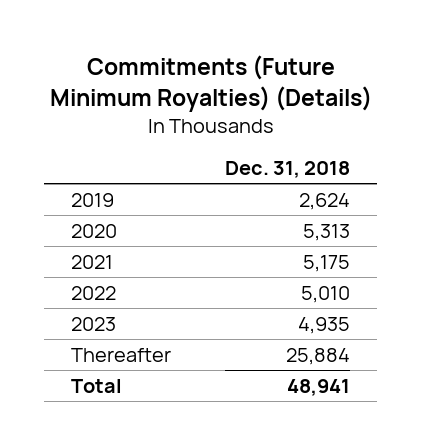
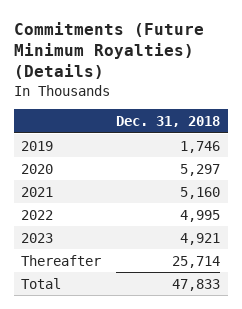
[299,192,351,210] 2,624 -> [180,140,221,153] 1,746
[303,223,351,241] 5,313 -> [180,163,221,176] 5,297
[303,254,351,272] 5,175 -> [180,186,221,199] 5,160
[301,285,351,303] 5,010 -> [180,209,221,222] 4,995
[298,316,351,334] 4,935 -> [180,232,221,245] 4,921
[286,347,351,365] 25,884 -> [172,255,221,268] 25,714
[287,378,351,396] 48,941 -> [172,278,221,291] 47,833

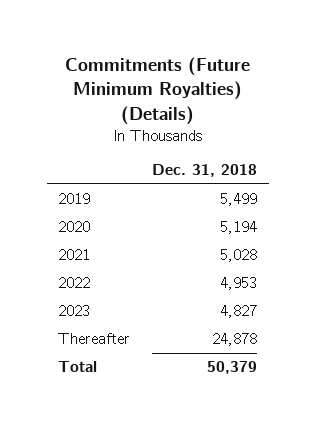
[180,140,221,153] 1,746 -> [220,193,258,207] 5,499
[180,163,221,176] 5,297 -> [220,221,258,235] 5,194
[180,186,221,199] 5,160 -> [220,249,258,263] 5,028
[180,209,221,222] 4,995 -> [220,277,258,291] 4,953
[180,232,221,245] 4,921 -> [220,305,258,319] 4,827
[172,255,221,268] 25,714 -> [212,333,258,347] 24,878
[172,278,221,291] 47,833 -> [207,361,258,375] 50,379

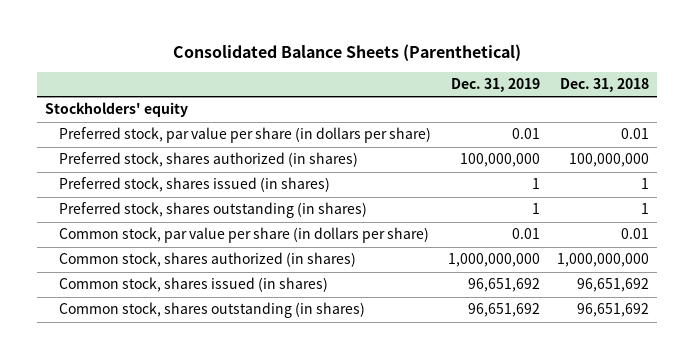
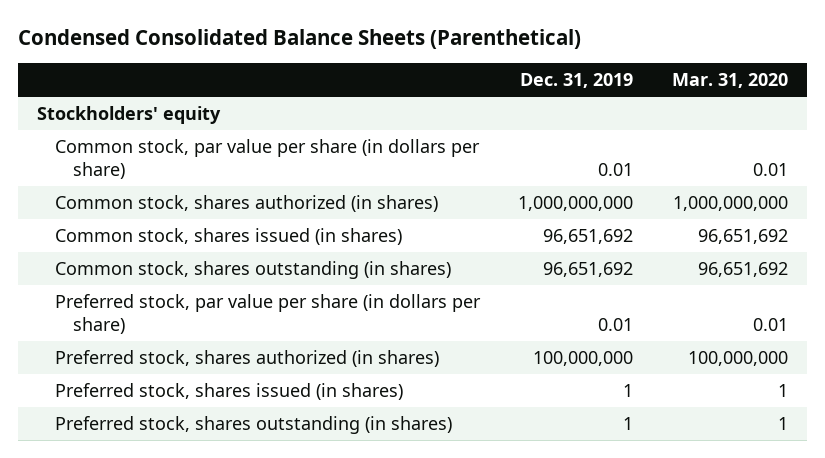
[173,43,522,61] Consolidated Balance Sheets (Parenthetical) -> [17,29,581,50] Condensed Consolidated Balance Sheets (Parenthetical)
[559,78,649,93] Dec. 31, 2018 -> none
none -> [672,73,789,89] Mar. 31, 2020
[59,127,432,144] Preferred stock, par value per share (in dollars per share) -> [54,294,481,335] Preferred stock, par value per share (in dollars per share)
[59,152,359,168] Preferred stock, shares authorized (in shares) -> [54,350,439,368] Preferred stock, shares authorized (in shares)
[59,177,331,193] Preferred stock, shares issued (in shares) -> [54,383,403,401] Preferred stock, shares issued (in shares)
[59,202,368,219] Preferred stock, shares outstanding (in shares) -> [54,416,452,435] Preferred stock, shares outstanding (in shares)

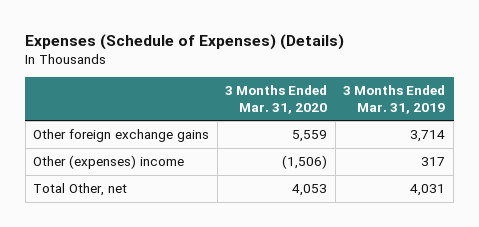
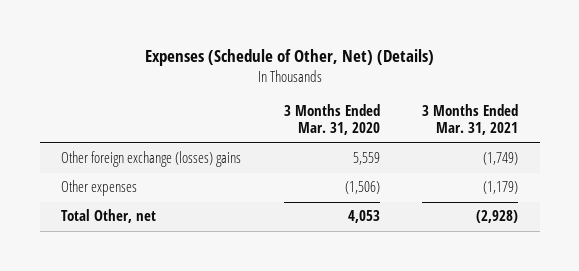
[25,33,345,50] Expenses (Schedule of Expenses) (Details) -> [144,49,434,67] Expenses (Schedule of Other, Net) (Details)
[343,85,446,114] 3 Months Ended Mar. 31, 2019 -> none
none -> [422,103,519,136] 3 Months Ended Mar. 31, 2021
[33,129,210,143] Other foreign exchange gains -> [61,151,242,168] Other foreign exchange (losses) gains
[33,155,185,170] Other (expenses) income -> [61,180,138,197] Other expenses

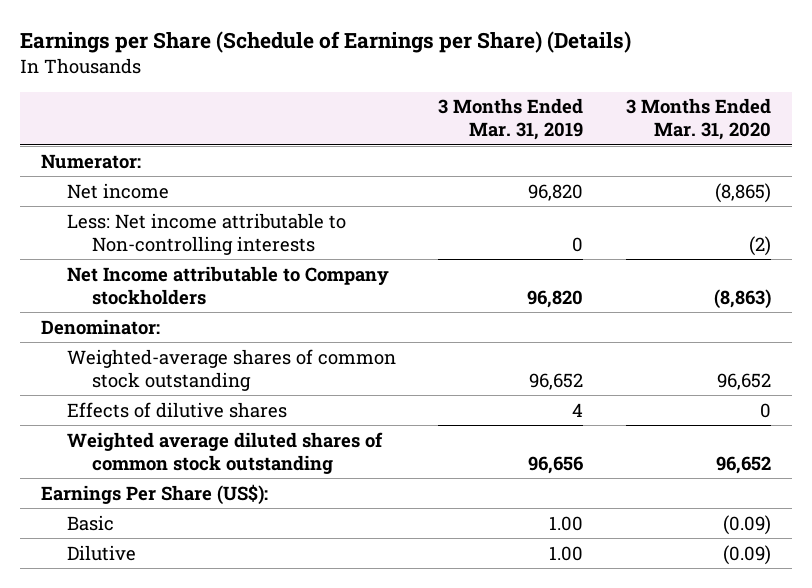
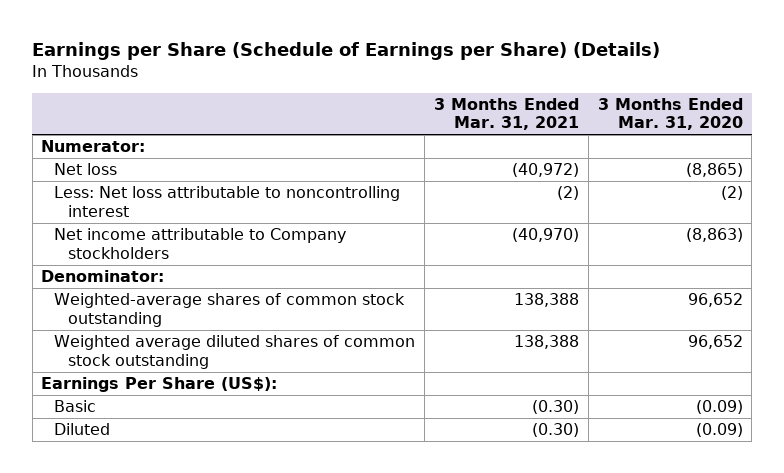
[438,98,584,141] 3 Months Ended Mar. 31, 2019 -> none
none -> [434,97,580,131] 3 Months Ended Mar. 31, 2021
[66,182,169,199] Net income -> [54,163,118,176] Net loss
[66,212,346,255] Less: Net income attributable to Non-controlling interests -> [54,186,401,217] Less: Net loss attributable to noncontrolling interest
[66,265,389,305] Net Income attributable to Company stockholders -> [54,228,347,259] Net income attributable to Company stockholders
[66,401,287,418] Effects of dilutive shares -> none
[66,544,136,561] Dilutive -> [54,423,111,436] Diluted

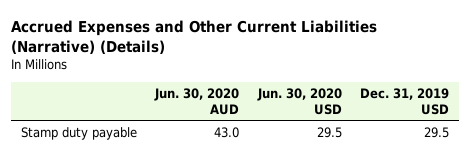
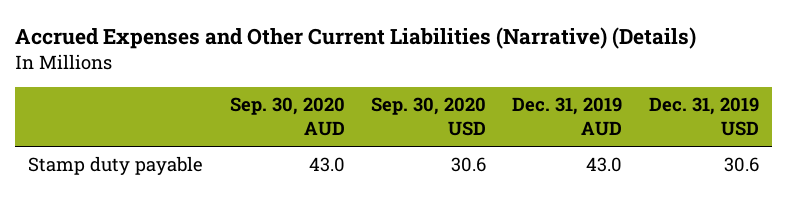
[154,87,240,116] Jun. 30, 2020 AUD -> none
[256,87,342,116] Jun. 30, 2020 USD -> none
none -> [229,97,345,137] Sep. 30, 2020 AUD
none -> [370,97,486,137] Sep. 30, 2020 USD
none -> [512,97,623,137] Dec. 31, 2019 AUD
[424,126,450,138] 29.5 -> [723,157,759,173] 30.6

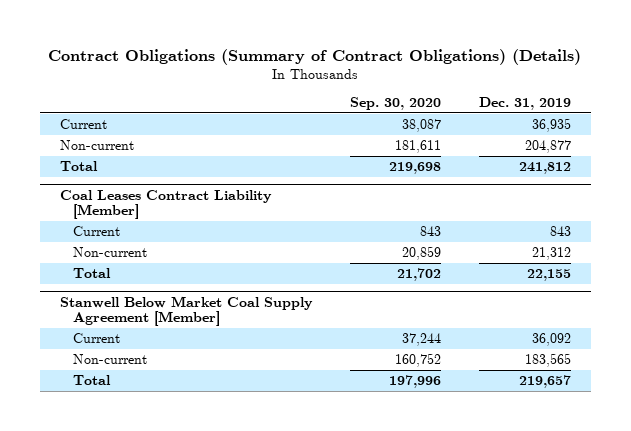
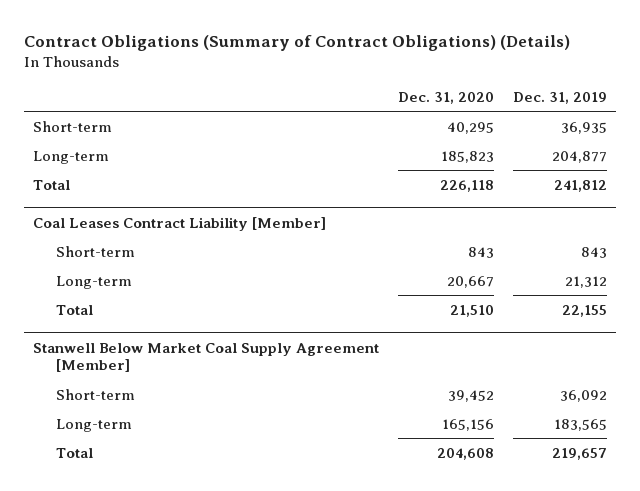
[349,97,441,111] Sep. 30, 2020 -> none
none -> [398,91,495,104] Dec. 31, 2020
[59,118,107,129] Current -> [33,120,113,132] Short-term
[59,139,134,150] Non-current -> [33,150,110,164] Long-term
[73,225,121,236] Current -> [56,245,136,257] Short-term
[73,246,148,257] Non-current -> [56,275,133,289] Long-term
[73,332,121,343] Current -> [56,388,136,400] Short-term
[73,353,148,364] Non-current -> [56,418,133,432] Long-term

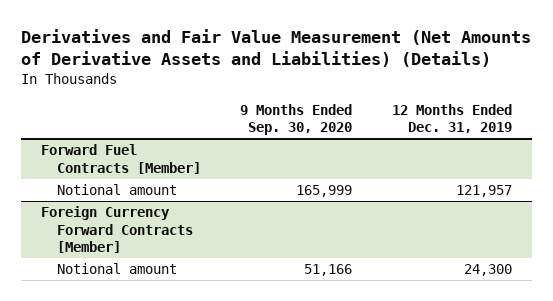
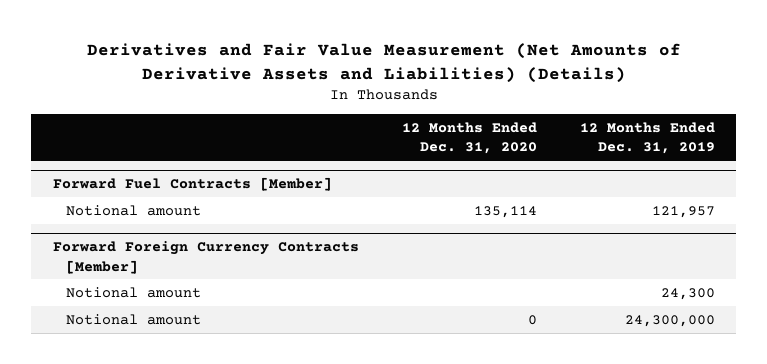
[240,103,353,136] 9 Months Ended Sep. 30, 2020 -> none
none -> [401,122,537,155] 12 Months Ended Dec. 31, 2020
[40,206,193,254] Foreign Currency Forward Contracts [Member] -> [52,241,359,274] Forward Foreign Currency Contracts [Member]
none -> [66,313,202,325] Notional amount

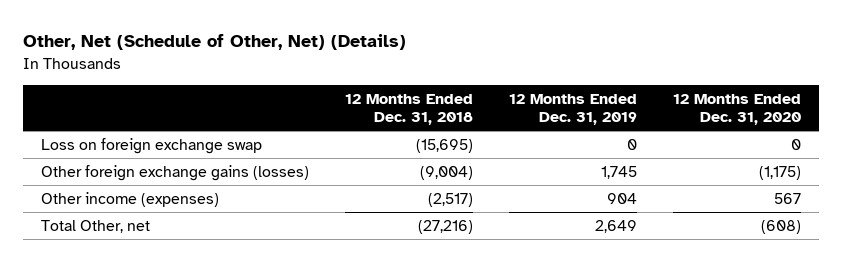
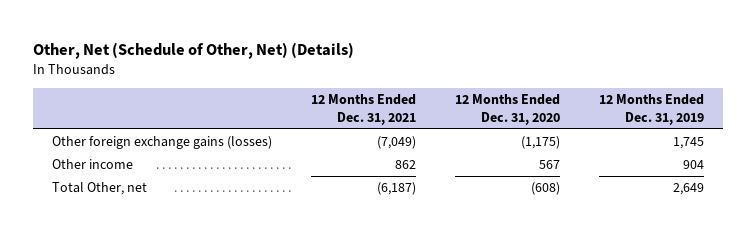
[344,93,473,126] 12 Months Ended Dec. 31, 2018 -> none
none -> [310,94,416,126] 12 Months Ended Dec. 31, 2021
[40,137,262,154] Loss on foreign exchange swap -> none
[40,191,219,207] Other income (expenses) -> [52,159,134,170] Other income

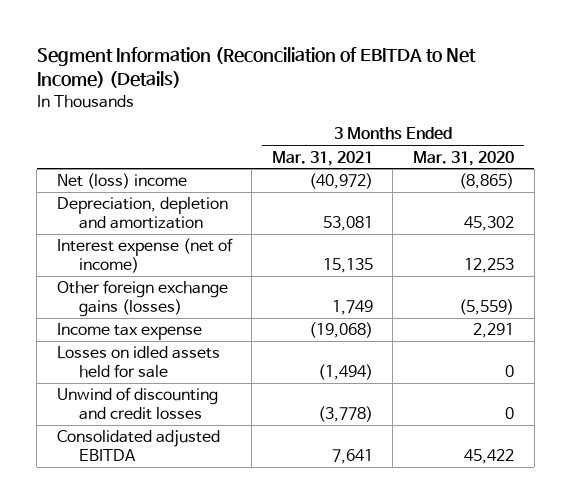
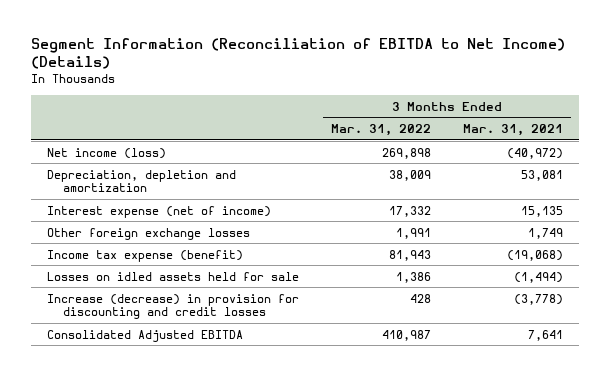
[413,150,515,166] Mar. 31, 2020 -> none
none -> [331,123,432,136] Mar. 31, 2022
[56,173,187,190] Net (loss) income -> [47,147,167,159] Net income (loss)
[56,280,228,317] Other foreign exchange gains (losses) -> [47,227,251,240] Other foreign exchange losses
[56,323,202,341] Income tax expense -> [47,249,244,262] Income tax expense (benefit)
[56,387,218,420] Unwind of discounting and credit losses -> [47,293,300,320] Increase (decrease) in provision for discounting and credit losses
[56,430,220,461] Consolidated adjusted EBITDA -> [47,329,244,342] Consolidated Adjusted EBITDA

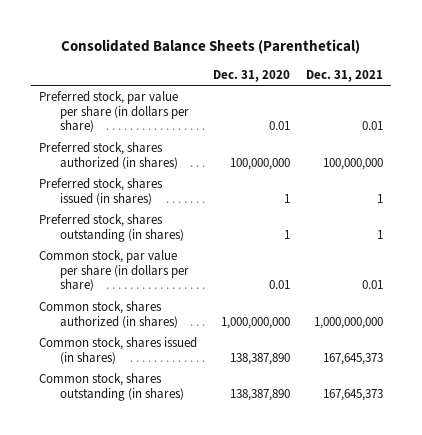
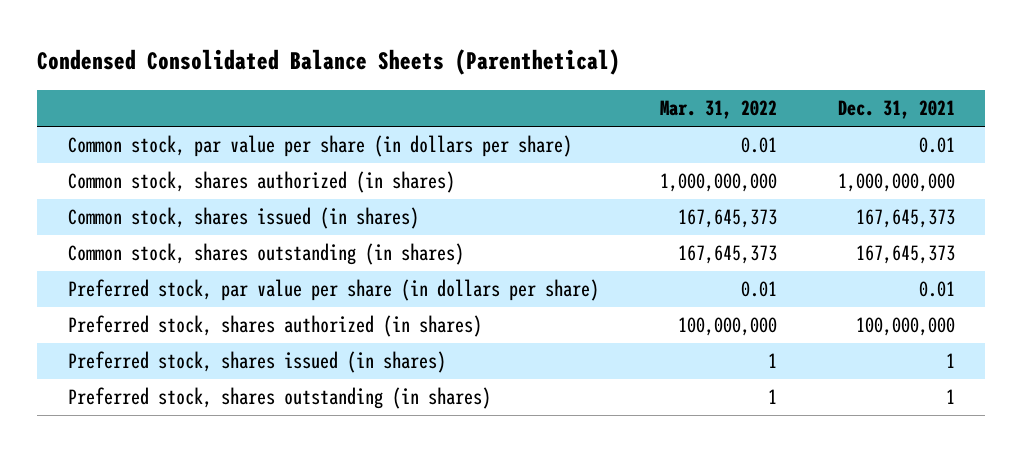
[61,39,361,55] Consolidated Balance Sheets (Parenthetical) -> [37,49,621,76] Condensed Consolidated Balance Sheets (Parenthetical)
[213,69,291,82] Dec. 31, 2020 -> none
none -> [659,100,777,120] Mar. 31, 2022
[39,90,189,133] Preferred stock, par value per share (in dollars per share) -> [67,279,599,302] Preferred stock, par value per share (in dollars per share)
[39,141,178,169] Preferred stock, shares authorized (in shares) -> [67,315,482,338] Preferred stock, shares authorized (in shares)
[39,177,164,205] Preferred stock, shares issued (in shares) -> [67,351,446,374] Preferred stock, shares issued (in shares)
[39,213,184,242] Preferred stock, shares outstanding (in shares) -> [67,387,491,410] Preferred stock, shares outstanding (in shares)

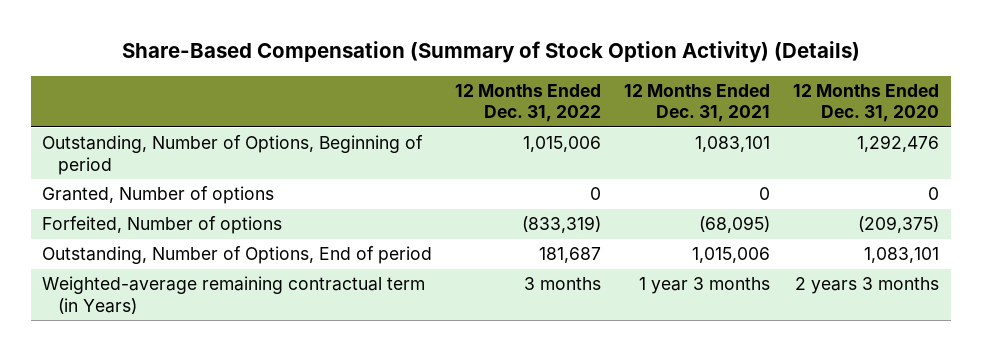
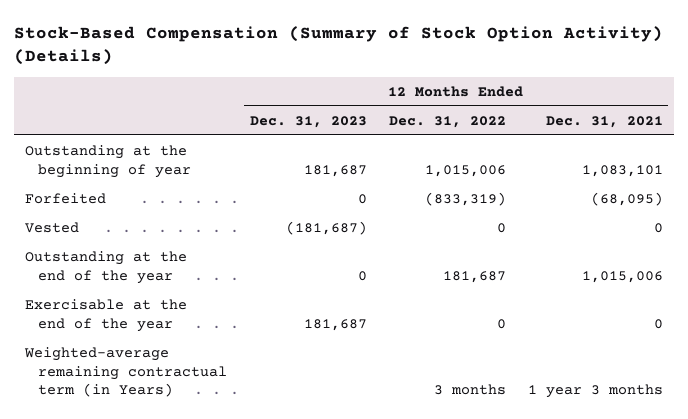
[121,40,860,63] Share-Based Compensation (Summary of Stock Option Activity) (Details) -> [14,25,664,66] Stock-Based Compensation (Summary of Stock Option Activity) (Details)
[793,84,940,123] 12 Months Ended Dec. 31, 2020 -> none
none -> [249,115,367,128] Dec. 31, 2023
[42,186,275,205] Granted, Number of options -> none
[42,135,424,175] Outstanding, Number of Options, Beginning of period -> [25,144,192,178] Outstanding at the beginning of year
[42,216,283,235] Forfeited, Number of options -> [25,192,107,204] Forfeited
none -> [25,221,80,233] Vested
[42,246,433,265] Outstanding, Number of Options, End of period -> [25,250,188,284] Outstanding at the end of the year
none -> [25,298,188,332] Exercisable at the end of the year

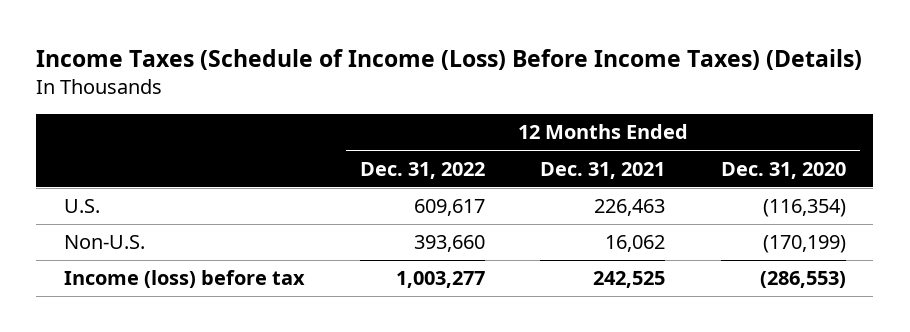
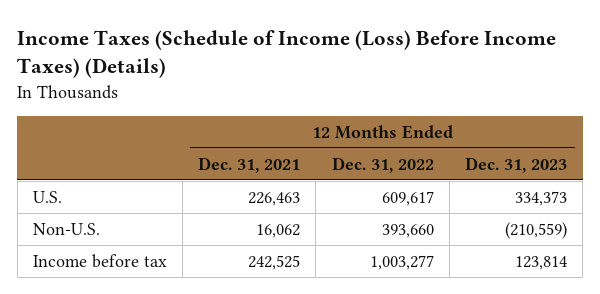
[720,161,846,179] Dec. 31, 2020 -> none
none -> [465,156,568,173] Dec. 31, 2023
[64,270,306,289] Income (loss) before tax -> [32,253,167,268] Income before tax

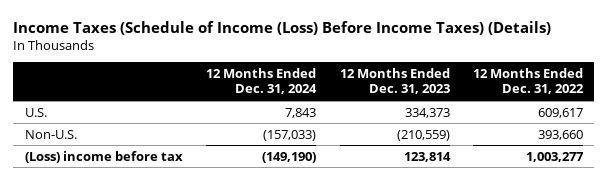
[198,156,301,173] Dec. 31, 2021 -> none
none -> [206,67,318,95] 12 Months Ended Dec. 31, 2024
[32,253,167,268] Income before tax -> [24,150,183,163] (Loss) income before tax

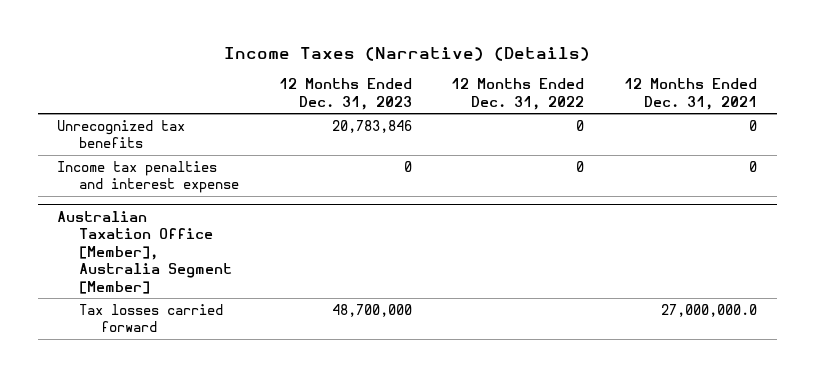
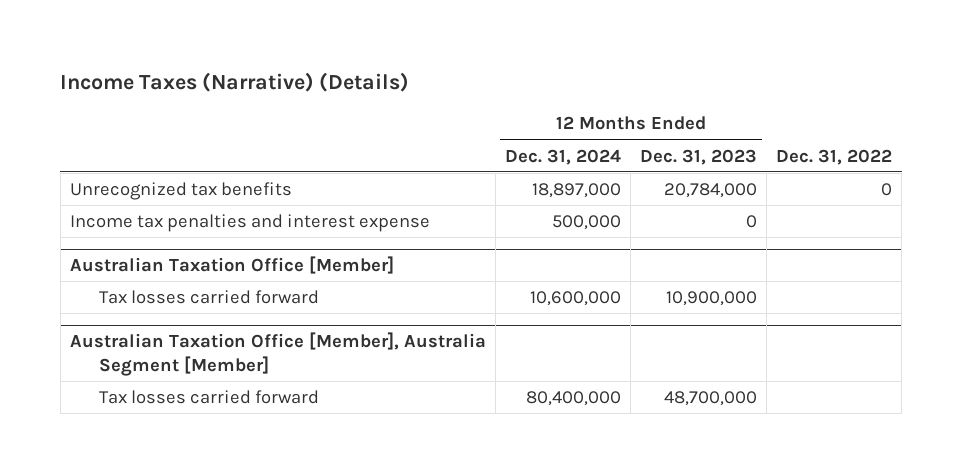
[451,78,585,110] 12 Months Ended Dec. 31, 2022 -> none
[624,78,758,110] 12 Months Ended Dec. 31, 2021 -> none
none -> [504,148,621,165] Dec. 31, 2024
none -> [776,148,893,165] Dec. 31, 2022
[331,120,412,134] 20,783,846 -> [664,182,758,198] 20,784,000
none -> [69,255,394,274] Australian Taxation Office [Member]
none -> [99,289,320,304] Tax losses carried forward

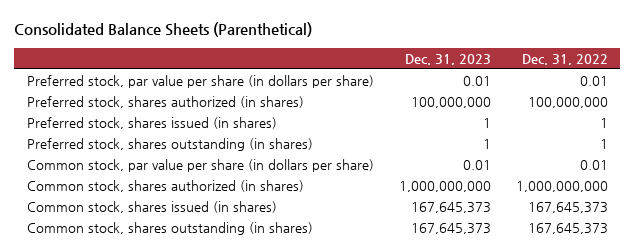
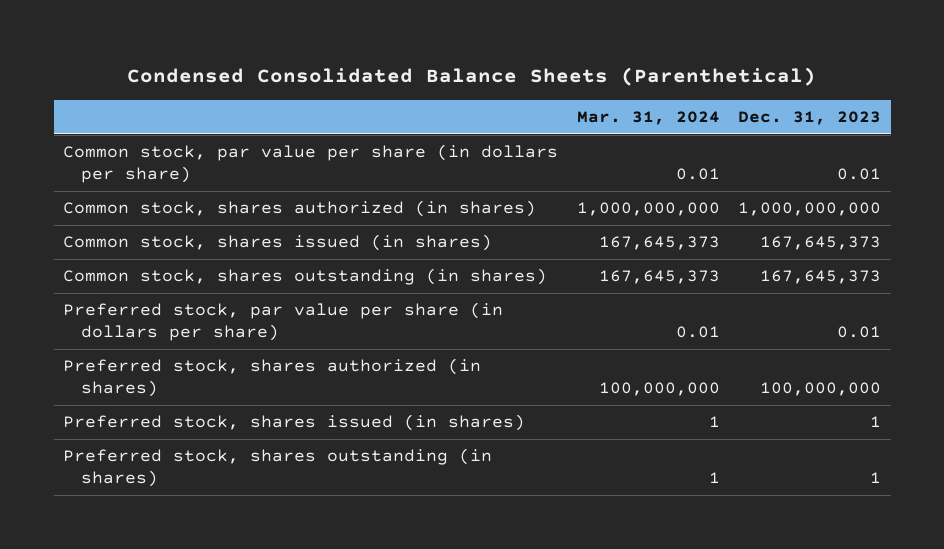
[13,22,312,38] Consolidated Balance Sheets (Parenthetical) -> [127,66,817,86] Condensed Consolidated Balance Sheets (Parenthetical)
[521,53,608,65] Dec. 31, 2022 -> none
none -> [576,111,720,126] Mar. 31, 2024
[26,75,374,89] Preferred stock, par value per share (in dollars per share) -> [62,302,503,342] Preferred stock, par value per share (in dollars per share)
[26,96,304,109] Preferred stock, shares authorized (in shares) -> [62,358,481,398] Preferred stock, shares authorized (in shares)
[26,117,277,130] Preferred stock, shares issued (in shares) -> [62,414,525,432] Preferred stock, shares issued (in shares)
[26,138,313,152] Preferred stock, shares outstanding (in shares) -> [62,448,492,488] Preferred stock, shares outstanding (in shares)

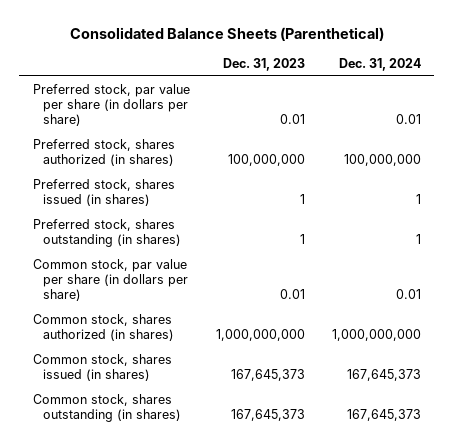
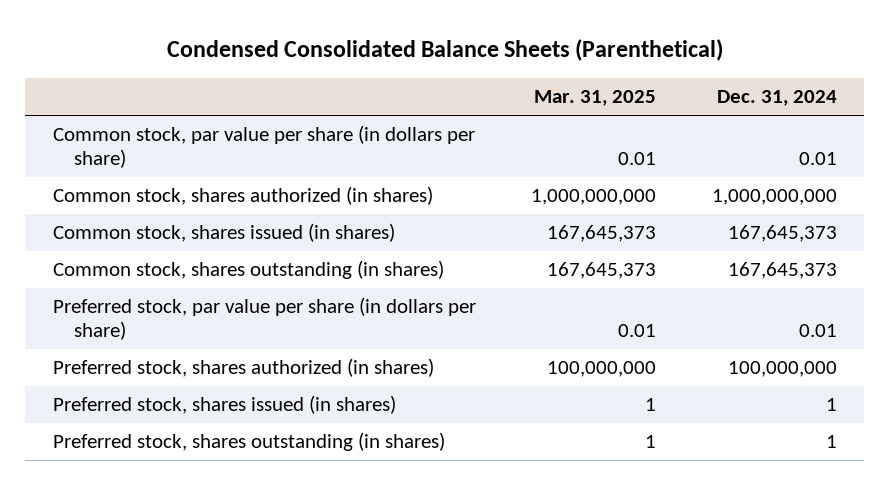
[69,26,384,41] Consolidated Balance Sheets (Parenthetical) -> [166,39,723,62] Condensed Consolidated Balance Sheets (Parenthetical)
[223,58,306,72] Dec. 31, 2023 -> none
none -> [534,90,657,107] Mar. 31, 2025
[32,83,190,127] Preferred stock, par value per share (in dollars per share) -> [53,297,477,340] Preferred stock, par value per share (in dollars per share)
[32,138,175,167] Preferred stock, shares authorized (in shares) -> [53,358,435,378] Preferred stock, shares authorized (in shares)
[32,178,175,207] Preferred stock, shares issued (in shares) -> [53,395,397,415] Preferred stock, shares issued (in shares)
[32,218,182,248] Preferred stock, shares outstanding (in shares) -> [53,432,446,452] Preferred stock, shares outstanding (in shares)

